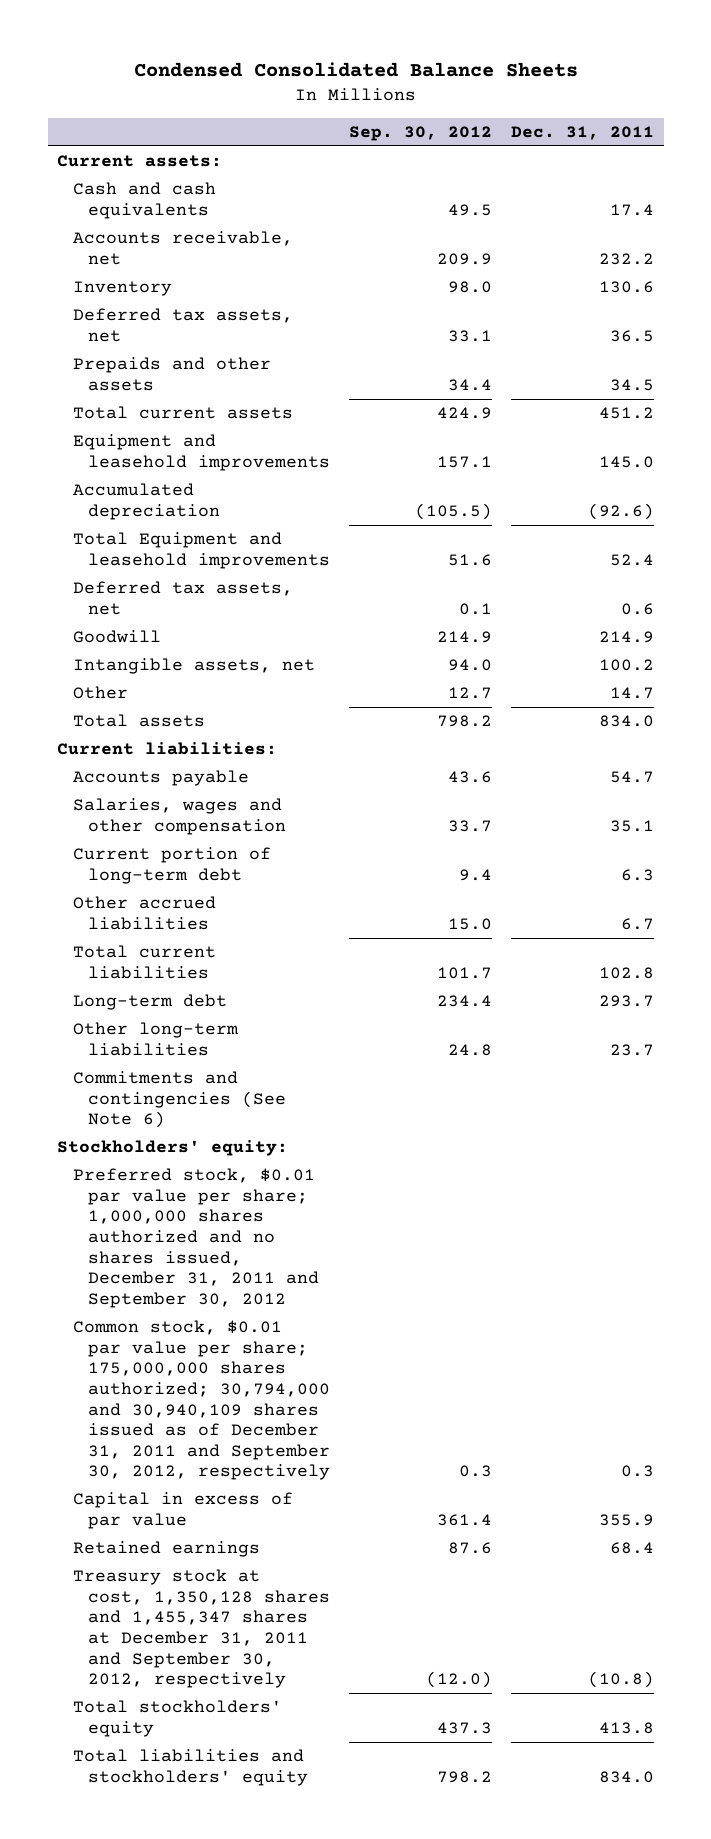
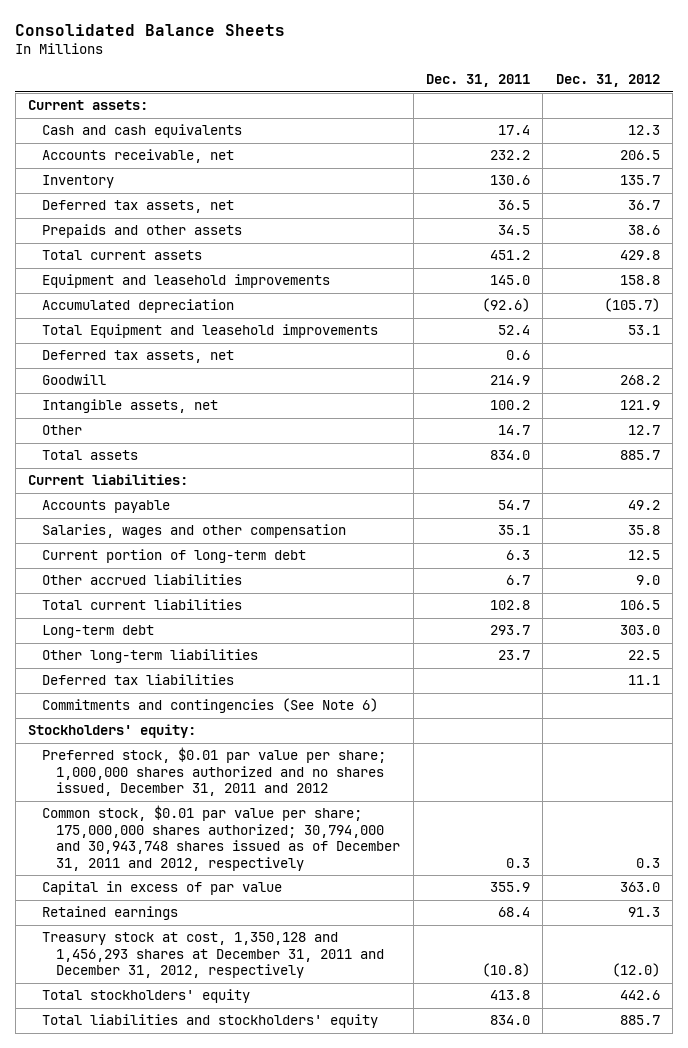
[133,61,578,77] Condensed Consolidated Balance Sheets -> [15,24,286,37] Consolidated Balance Sheets
[348,125,492,141] Sep. 30, 2012 -> none
none -> [555,74,660,88] Dec. 31, 2012
none -> [42,674,235,686] Deferred tax liabilities
[72,1168,319,1308] Preferred stock, $0.01 par value per share; 1,000,000 shares authorized and no shares issued, December 31, 2011 and September 30, 2012 -> [42,747,387,797] Preferred stock, $0.01 par value per share; 1,000,000 shares authorized and no shares issued, December 31, 2011 and 2012
[72,1320,330,1481] Common stock, $0.01 par value per share; 175,000,000 shares authorized; 30,794,000 and 30,940,109 shares issued as of December 31, 2011 and September 30, 2012, respectively -> [42,805,401,871] Common stock, $0.01 par value per share; 175,000,000 shares authorized; 30,794,000 and 30,943,748 shares issued as of December 31, 2011 and 2012, respectively
[72,1569,330,1689] Treasury stock at cost, 1,350,128 shares and 1,455,347 shares at December 31, 2011 and September 30, 2012, respectively -> [42,932,385,979] Treasury stock at cost, 1,350,128 and 1,456,293 shares at December 31, 2011 and December 31, 2012, respectively

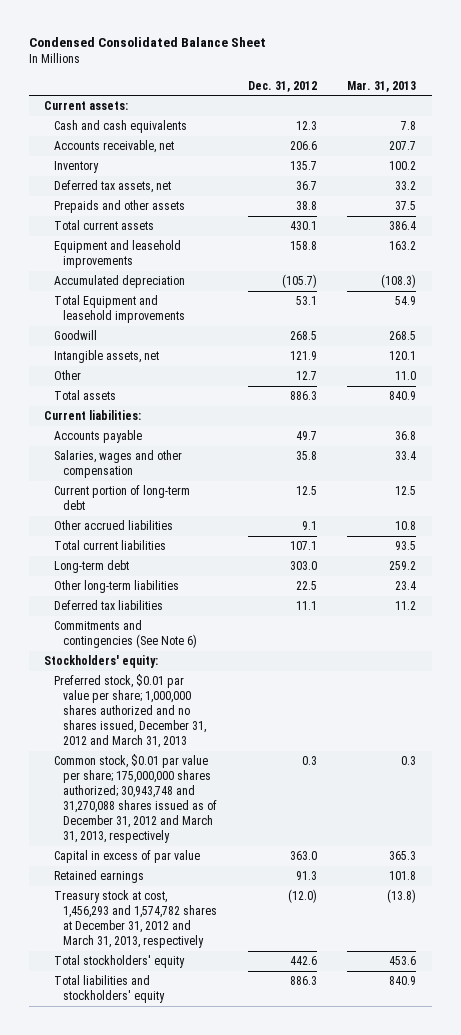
[15,24,286,37] Consolidated Balance Sheets -> [28,37,266,48] Condensed Consolidated Balance Sheet
[425,74,530,88] Dec. 31, 2011 -> none
none -> [347,80,417,92] Mar. 31, 2013
[619,150,660,161] 206.5 -> [289,141,317,151] 206.6
[627,225,660,236] 38.6 -> [295,201,317,211] 38.8
[619,250,660,261] 429.8 -> [289,221,317,231] 430.1
[42,350,235,364] Deferred tax assets, net -> none
[619,375,660,386] 268.2 -> [289,331,317,341] 268.5
[619,450,660,461] 885.7 -> [289,391,317,401] 886.3
[627,500,660,511] 49.2 -> [295,431,317,441] 49.7
[635,575,660,586] 9.0 -> [301,521,317,531] 9.1
[619,600,660,611] 106.5 -> [289,541,317,551] 107.1
[42,747,387,797] Preferred stock, $0.01 par value per share; 1,000,000 shares authorized and no shares issued, December 31, 2011 and 2012 -> [53,674,207,748] Preferred stock, $0.01 par value per share; 1,000,000 shares authorized and no shares issued, December 31, 2012 and March 31, 2013
[42,805,401,871] Common stock, $0.01 par value per share; 175,000,000 shares authorized; 30,794,000 and 30,943,748 shares issued as of December 31, 2011 and 2012, respectively -> [53,754,218,843] Common stock, $0.01 par value per share; 175,000,000 shares authorized; 30,943,748 and 31,270,088 shares issued as of December 31, 2012 and March 31, 2013, respectively
[42,932,385,979] Treasury stock at cost, 1,350,128 and 1,456,293 shares at December 31, 2011 and December 31, 2012, respectively -> [53,890,218,948] Treasury stock at cost, 1,456,293 and 1,574,782 shares at December 31, 2012 and March 31, 2013, respectively
[619,1015,660,1026] 885.7 -> [289,976,317,986] 886.3

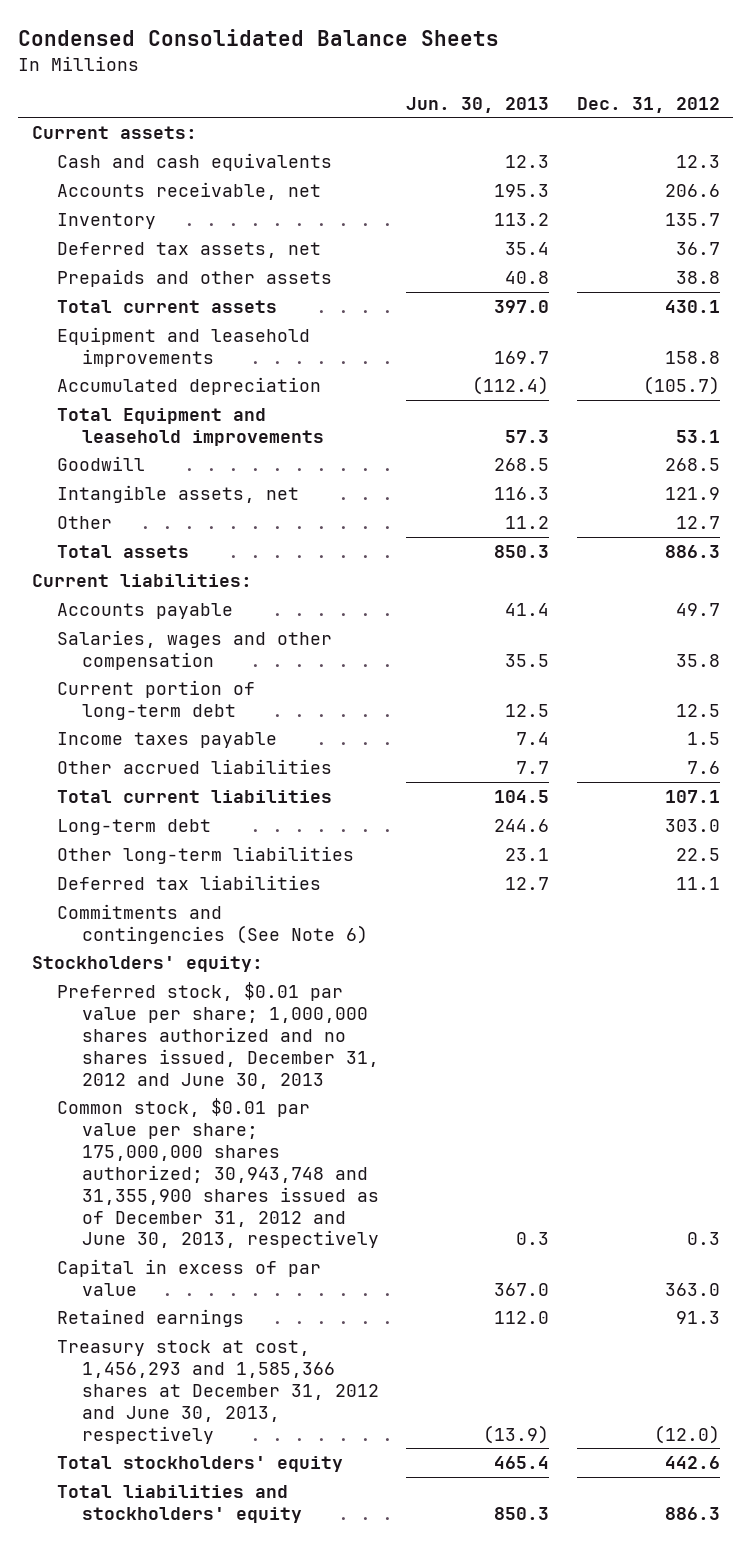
[28,37,266,48] Condensed Consolidated Balance Sheet -> [18,29,500,47] Condensed Consolidated Balance Sheets
[347,80,417,92] Mar. 31, 2013 -> none
none -> [406,96,550,113] Jun. 30, 2013
none -> [56,731,277,748] Income taxes payable
[301,521,317,531] 9.1 -> [686,760,720,774] 7.6
[53,674,207,748] Preferred stock, $0.01 par value per share; 1,000,000 shares authorized and no shares issued, December 31, 2012 and March 31, 2013 -> [56,981,380,1089] Preferred stock, $0.01 par value per share; 1,000,000 shares authorized and no shares issued, December 31, 2012 and June 30, 2013
[53,754,218,843] Common stock, $0.01 par value per share; 175,000,000 shares authorized; 30,943,748 and 31,270,088 shares issued as of December 31, 2012 and March 31, 2013, respectively -> [56,1097,380,1249] Common stock, $0.01 par value per share; 175,000,000 shares authorized; 30,943,748 and 31,355,900 shares issued as of December 31, 2012 and June 30, 2013, respectively
[53,890,218,948] Treasury stock at cost, 1,456,293 and 1,574,782 shares at December 31, 2012 and March 31, 2013, respectively -> [56,1339,380,1444] Treasury stock at cost, 1,456,293 and 1,585,366 shares at December 31, 2012 and June 30, 2013, respectively

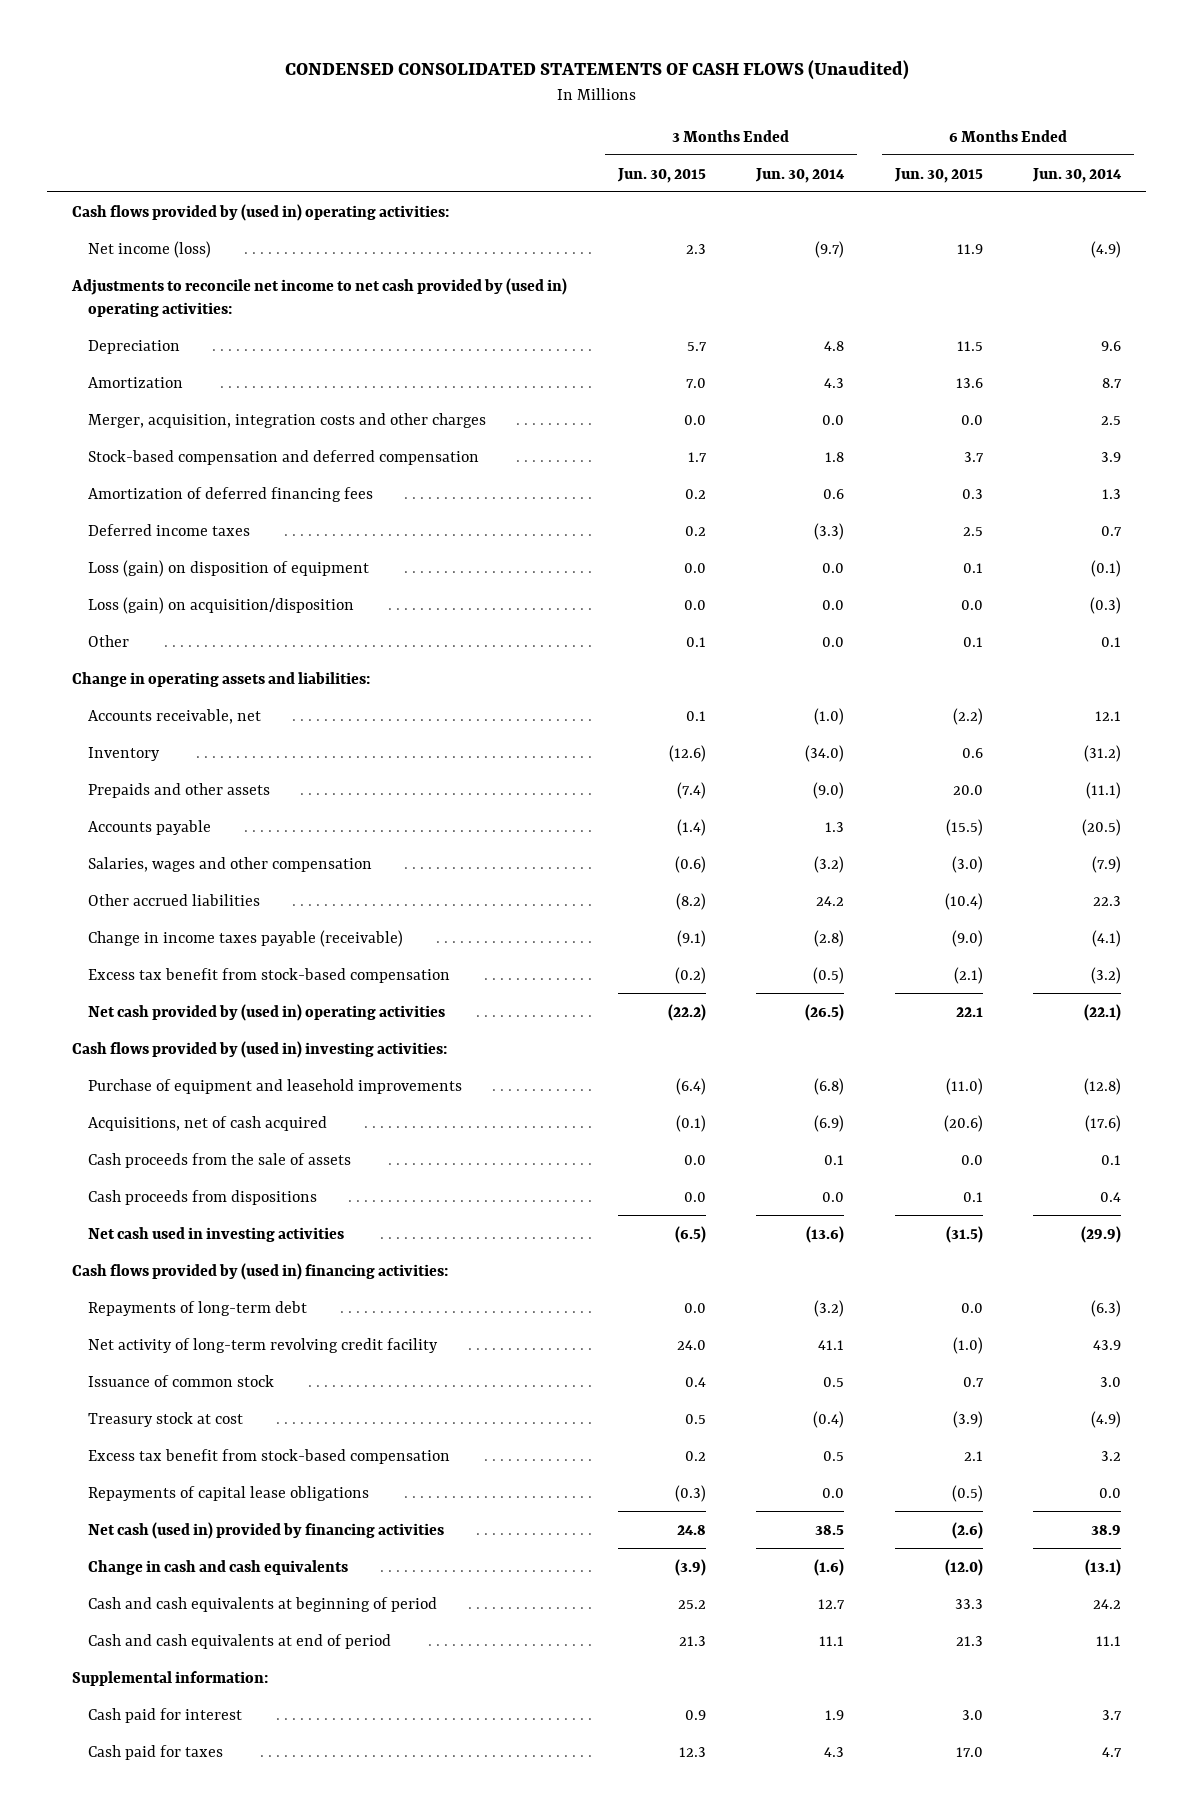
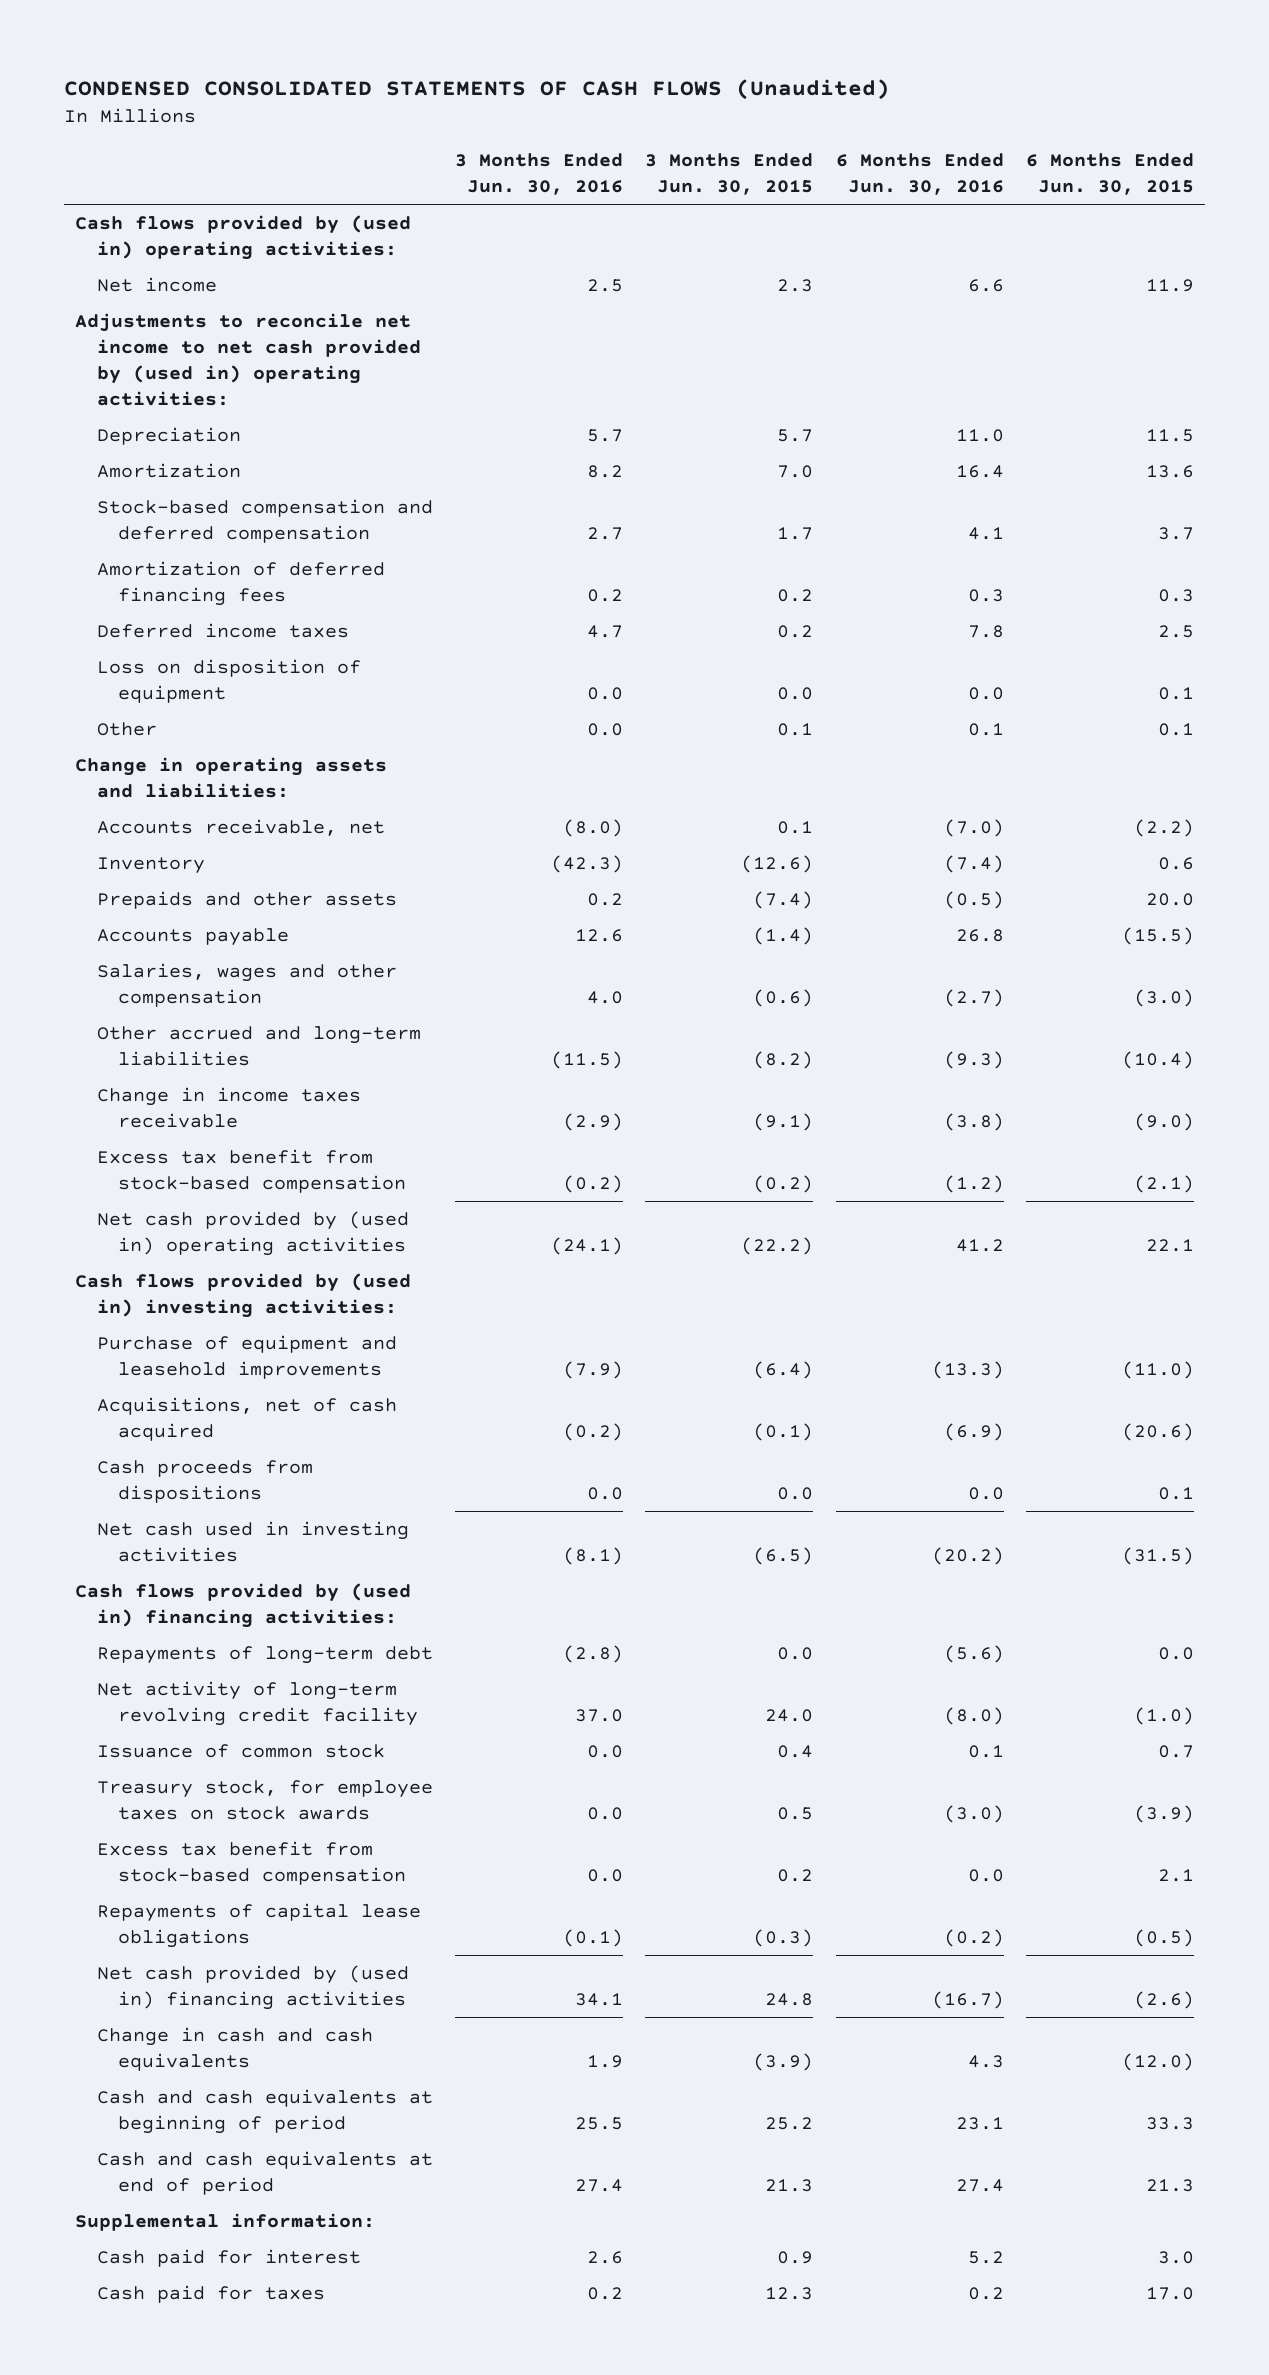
[755,167,846,183] Jun. 30, 2014 -> none
[1032,167,1123,183] Jun. 30, 2014 -> none
none -> [455,153,624,195] 3 Months Ended Jun. 30, 2016
none -> [835,153,1004,195] 6 Months Ended Jun. 30, 2016
[88,240,212,258] Net income (loss) -> [96,276,217,292] Net income
[88,412,487,428] Merger, acquisition, integration costs and other charges -> none
[88,596,355,614] Loss (gain) on acquisition/disposition -> none
[88,559,370,577] Loss (gain) on disposition of equipment -> [96,658,361,703] Loss on disposition of equipment
[88,893,261,906] Other accrued liabilities -> [96,1025,421,1066] Other accrued and long-term liabilities
[88,929,404,947] Change in income taxes payable (receivable) -> [96,1086,361,1128] Change in income taxes receivable
[88,1152,352,1168] Cash proceeds from the sale of assets -> none
[88,1411,244,1427] Treasury stock at cost -> [96,1779,433,1820] Treasury stock, for employee taxes on stock awards
[88,1521,445,1539] Net cash (used in) provided by financing activities -> [96,1964,409,2010] Net cash provided by (used in) financing activities

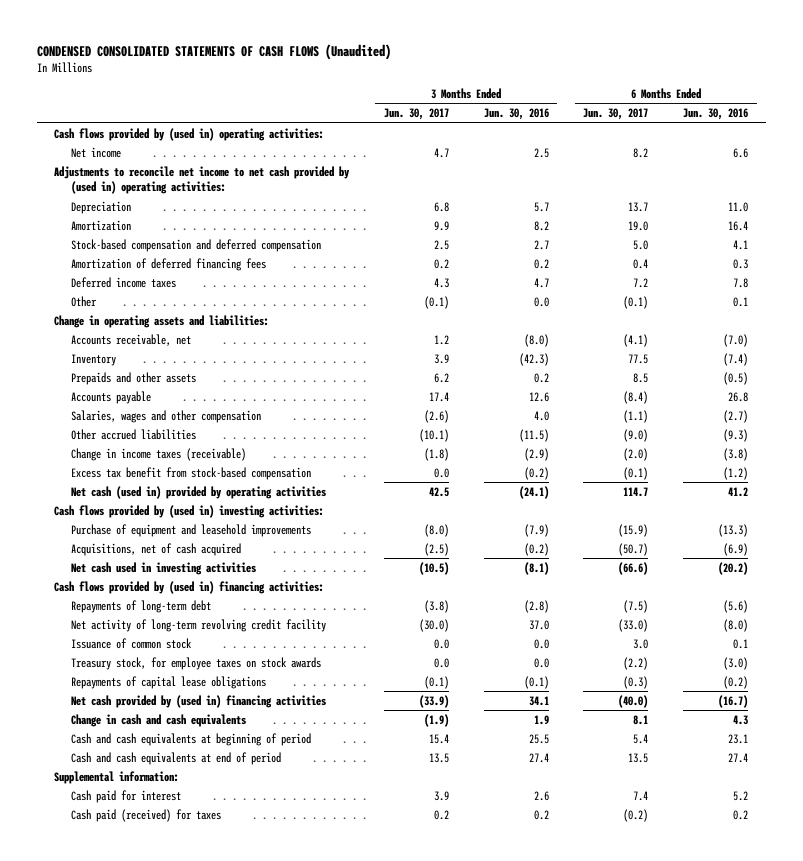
[645,153,814,195] 3 Months Ended Jun. 30, 2015 -> none
[1025,153,1194,195] 6 Months Ended Jun. 30, 2015 -> none
none -> [384,108,450,121] Jun. 30, 2017
none -> [583,108,649,121] Jun. 30, 2017
[96,658,361,703] Loss on disposition of equipment -> none
[96,1025,421,1066] Other accrued and long-term liabilities -> [70,428,196,440] Other accrued liabilities
[96,1086,361,1128] Change in income taxes receivable -> [70,447,246,461] Change in income taxes (receivable)
[96,1210,409,1256] Net cash provided by (used in) operating activities -> [70,485,326,499] Net cash (used in) provided by operating activities
[96,1459,313,1503] Cash proceeds from dispositions -> none
[96,1840,407,1885] Excess tax benefit from stock-based compensation -> none
[96,2284,325,2303] Cash paid for taxes -> [70,808,221,822] Cash paid (received) for taxes

